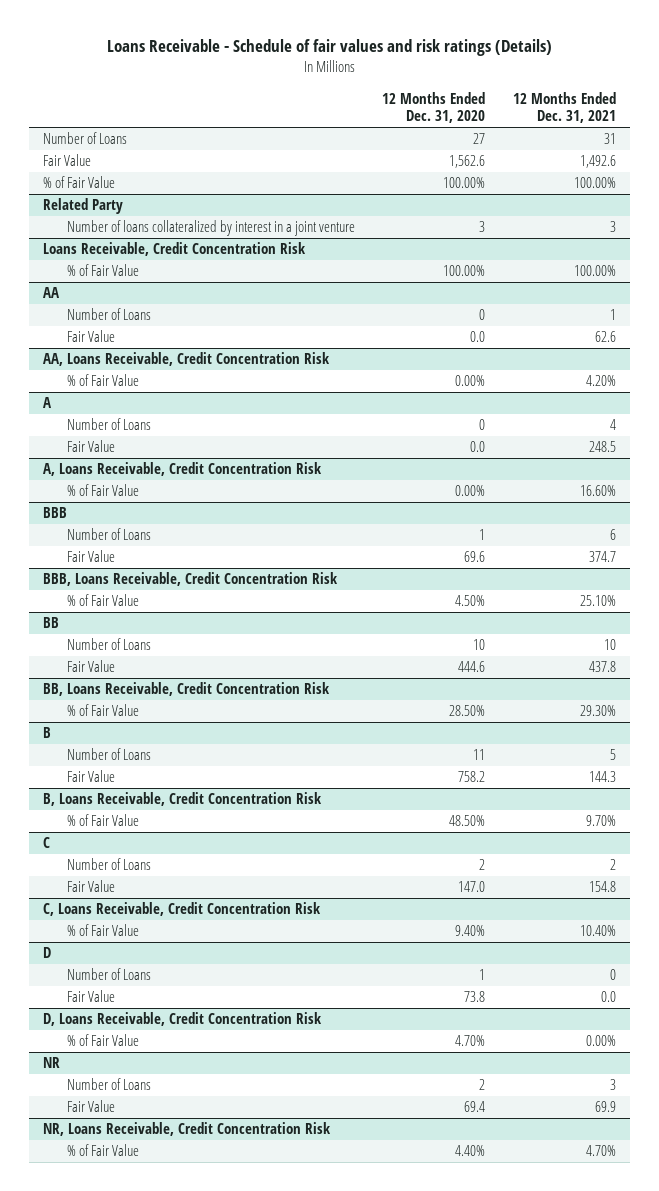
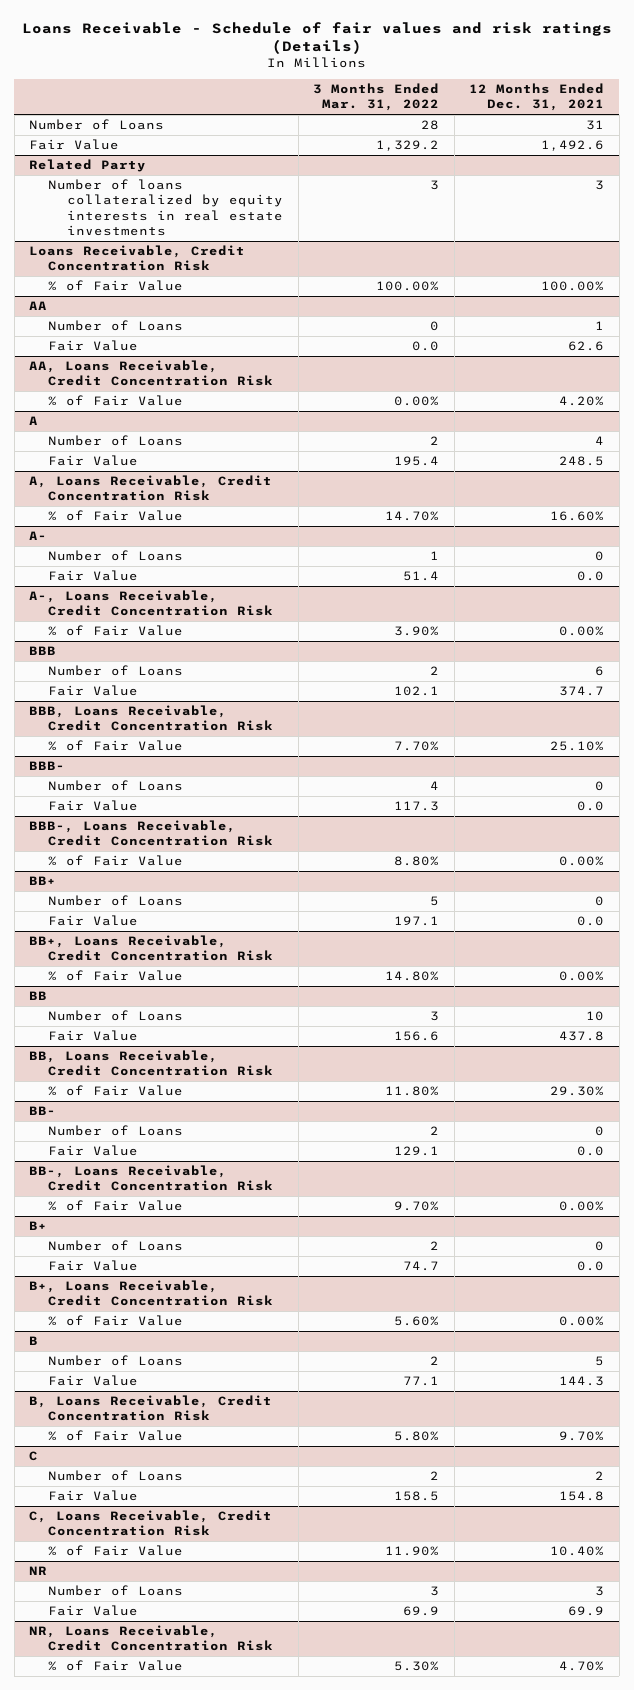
[382,91,486,124] 12 Months Ended Dec. 31, 2020 -> none
none -> [313,83,440,112] 3 Months Ended Mar. 31, 2022
[43,176,116,189] % of Fair Value -> none
[66,220,355,237] Number of loans collateralized by interest in a joint venture -> [48,179,284,236] Number of loans collateralized by equity interests in real estate investments
none -> [29,531,48,541] A-
none -> [48,550,184,562] Number of Loans
none -> [48,570,139,582] Fair Value
none -> [29,590,274,617] A-, Loans Receivable, Credit Concentration Risk
none -> [48,625,184,637] % of Fair Value
none -> [29,761,66,771] BBB-
none -> [48,780,184,792] Number of Loans
none -> [48,800,139,812] Fair Value
none -> [29,820,274,847] BBB-, Loans Receivable, Credit Concentration Risk
none -> [48,855,184,867] % of Fair Value
none -> [29,876,57,886] BB+
none -> [48,895,184,907] Number of Loans
none -> [48,915,139,927] Fair Value
none -> [29,935,274,962] BB+, Loans Receivable, Credit Concentration Risk
none -> [48,970,184,982] % of Fair Value
none -> [29,1106,57,1116] BB-
none -> [48,1125,184,1137] Number of Loans
none -> [48,1145,139,1157] Fair Value
none -> [29,1165,274,1192] BB-, Loans Receivable, Credit Concentration Risk
none -> [48,1200,184,1212] % of Fair Value
none -> [29,1221,48,1231] B+
none -> [48,1240,184,1252] Number of Loans
none -> [48,1260,139,1272] Fair Value
none -> [29,1280,274,1307] B+, Loans Receivable, Credit Concentration Risk
none -> [48,1315,184,1327] % of Fair Value
[43,947,52,959] D -> none
[66,968,151,981] Number of Loans -> none
[66,990,115,1003] Fair Value -> none
[43,1012,323,1027] D, Loans Receivable, Credit Concentration Risk -> none
[66,1034,139,1047] % of Fair Value -> none

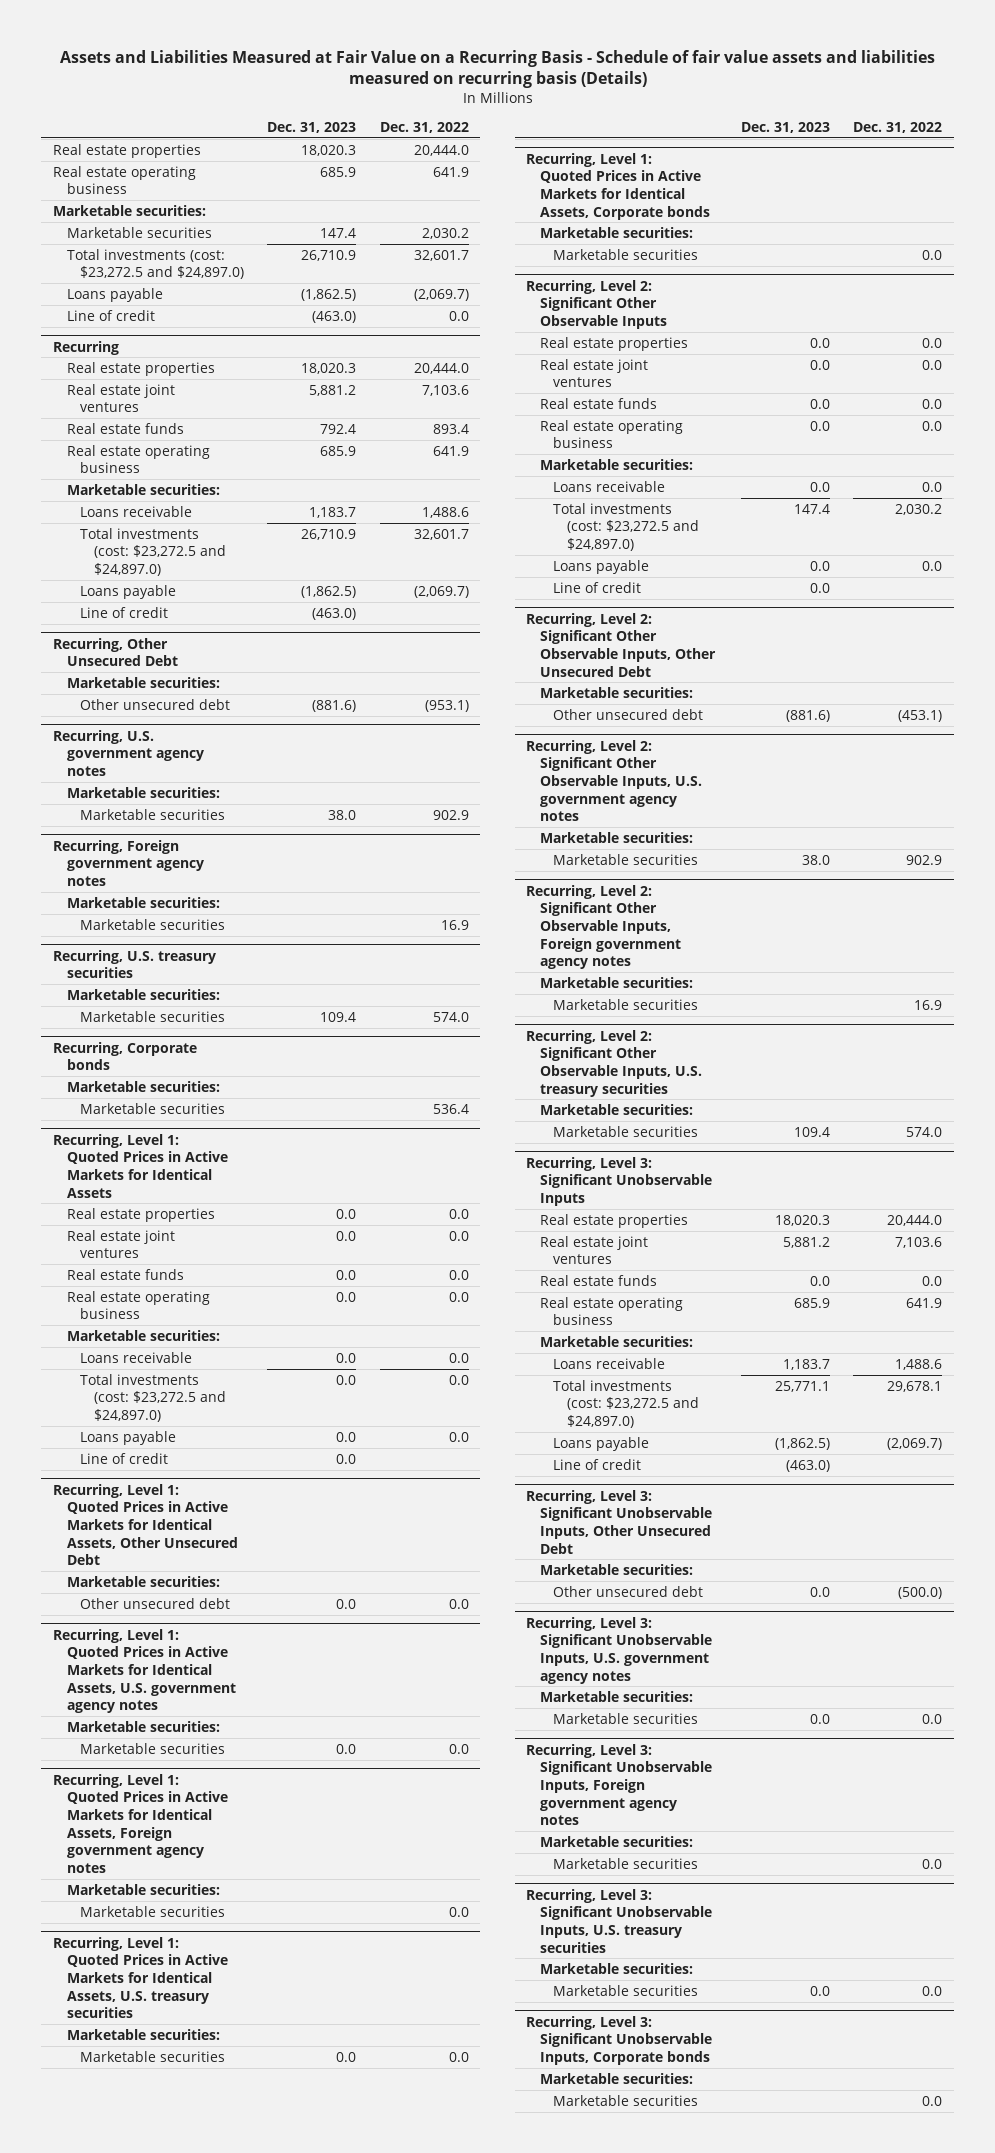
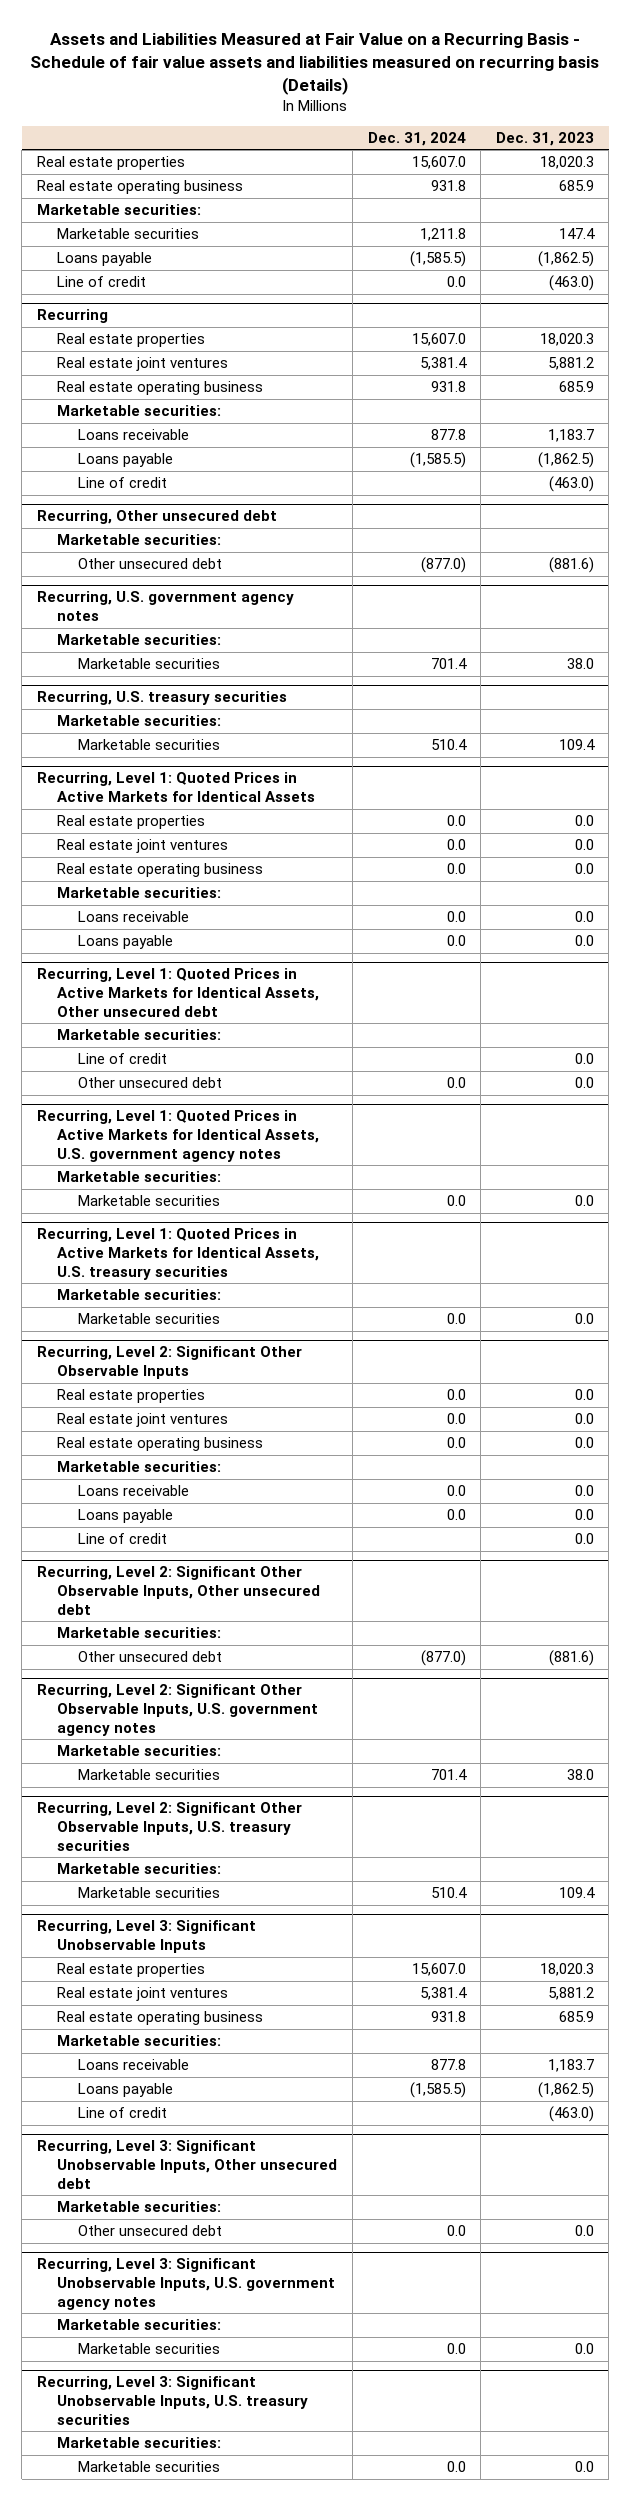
[379,121,469,133] Dec. 31, 2022 -> none
none -> [367,131,466,146] Dec. 31, 2024
[66,248,245,280] Total investments (cost: $23,272.5 and $24,897.0) -> none
[66,422,184,434] Real estate funds -> none
[80,527,226,577] Total investments (cost: $23,272.5 and $24,897.0) -> none
[53,637,178,667] Recurring, Other Unsecured Debt -> [36,510,277,525] Recurring, Other unsecured debt
[53,839,204,886] Recurring, Foreign government agency notes -> none
[66,896,220,908] Marketable securities: -> none
[80,918,226,930] Marketable securities -> none
[53,1041,198,1071] Recurring, Corporate bonds -> none
[66,1080,220,1092] Marketable securities: -> none
[80,1102,226,1114] Marketable securities -> none
[66,1268,184,1280] Real estate funds -> none
[80,1373,226,1423] Total investments (cost: $23,272.5 and $24,897.0) -> none
[80,1452,169,1464] Line of credit -> none
[53,1483,238,1566] Recurring, Level 1: Quoted Prices in Active Markets for Identical Assets, Other Unsecured Debt -> [36,968,320,1017] Recurring, Level 1: Quoted Prices in Active Markets for Identical Assets, Other unsecured debt
none -> [78,1053,168,1065] Line of credit
[53,1773,228,1873] Recurring, Level 1: Quoted Prices in Active Markets for Identical Assets, Foreign government agency notes -> none
[66,1883,220,1895] Marketable securities: -> none
[80,1905,226,1917] Marketable securities -> none
[526,152,710,220] Recurring, Level 1: Quoted Prices in Active Markets for Identical Assets, Corporate bonds -> none
[539,226,693,238] Marketable securities: -> none
[553,248,699,260] Marketable securities -> none
[539,397,657,409] Real estate funds -> none
[553,502,699,552] Total investments (cost: $23,272.5 and $24,897.0) -> none
[526,612,716,677] Recurring, Level 2: Significant Other Observable Inputs, Other Unsecured Debt -> [36,1566,321,1615] Recurring, Level 2: Significant Other Observable Inputs, Other unsecured debt
[526,884,681,970] Recurring, Level 2: Significant Other Observable Inputs, Foreign government agency notes -> none
[539,976,693,988] Marketable securities: -> none
[553,998,699,1010] Marketable securities -> none
[539,1274,657,1286] Real estate funds -> none
[553,1379,699,1429] Total investments (cost: $23,272.5 and $24,897.0) -> none
[526,1489,712,1554] Recurring, Level 3: Significant Unobservable Inputs, Other Unsecured Debt -> [36,2140,338,2189] Recurring, Level 3: Significant Unobservable Inputs, Other unsecured debt
[526,1743,712,1826] Recurring, Level 3: Significant Unobservable Inputs, Foreign government agency notes -> none
[539,1835,693,1847] Marketable securities: -> none
[553,1857,699,1869] Marketable securities -> none
[526,2015,712,2065] Recurring, Level 3: Significant Unobservable Inputs, Corporate bonds -> none
[539,2072,693,2084] Marketable securities: -> none
[553,2094,699,2106] Marketable securities -> none

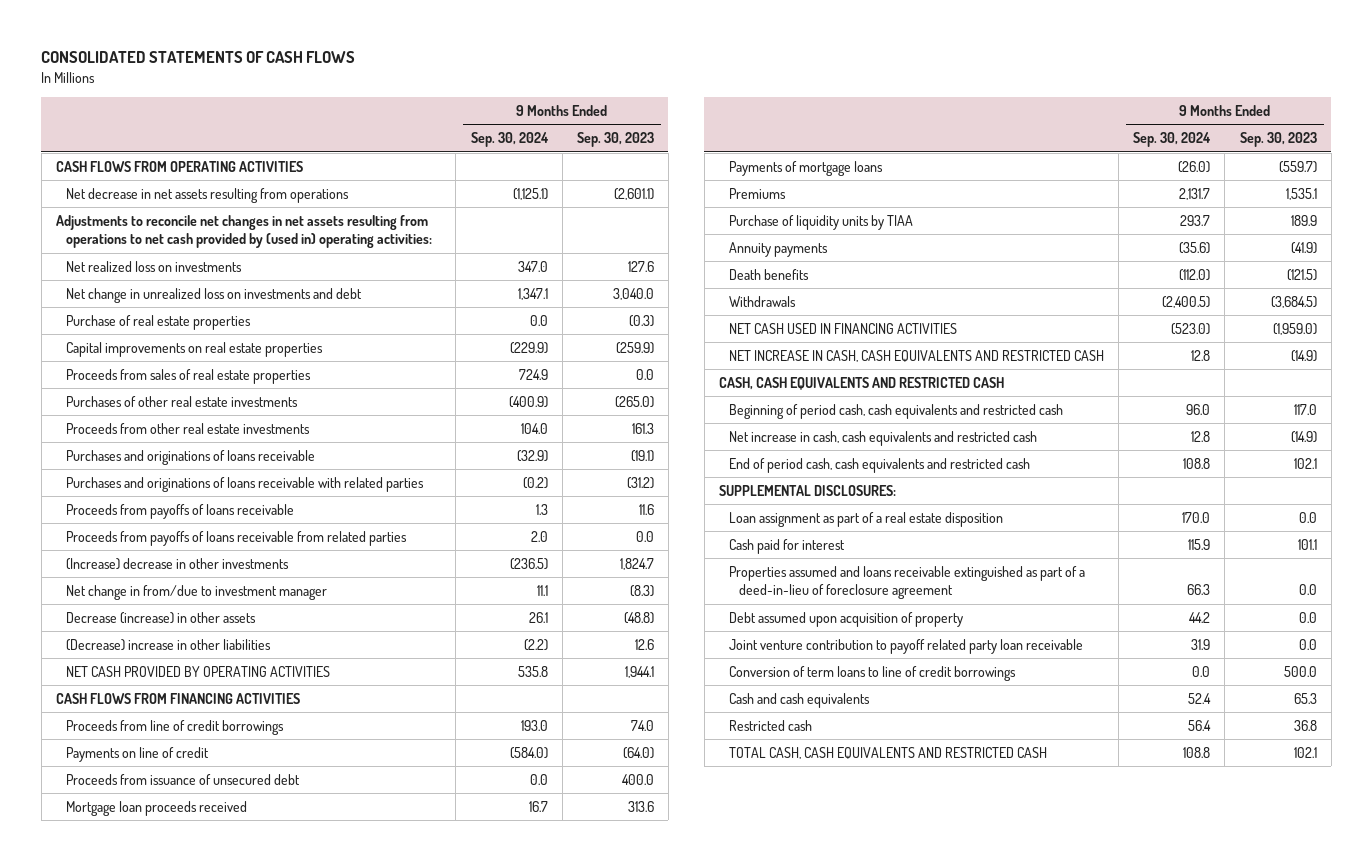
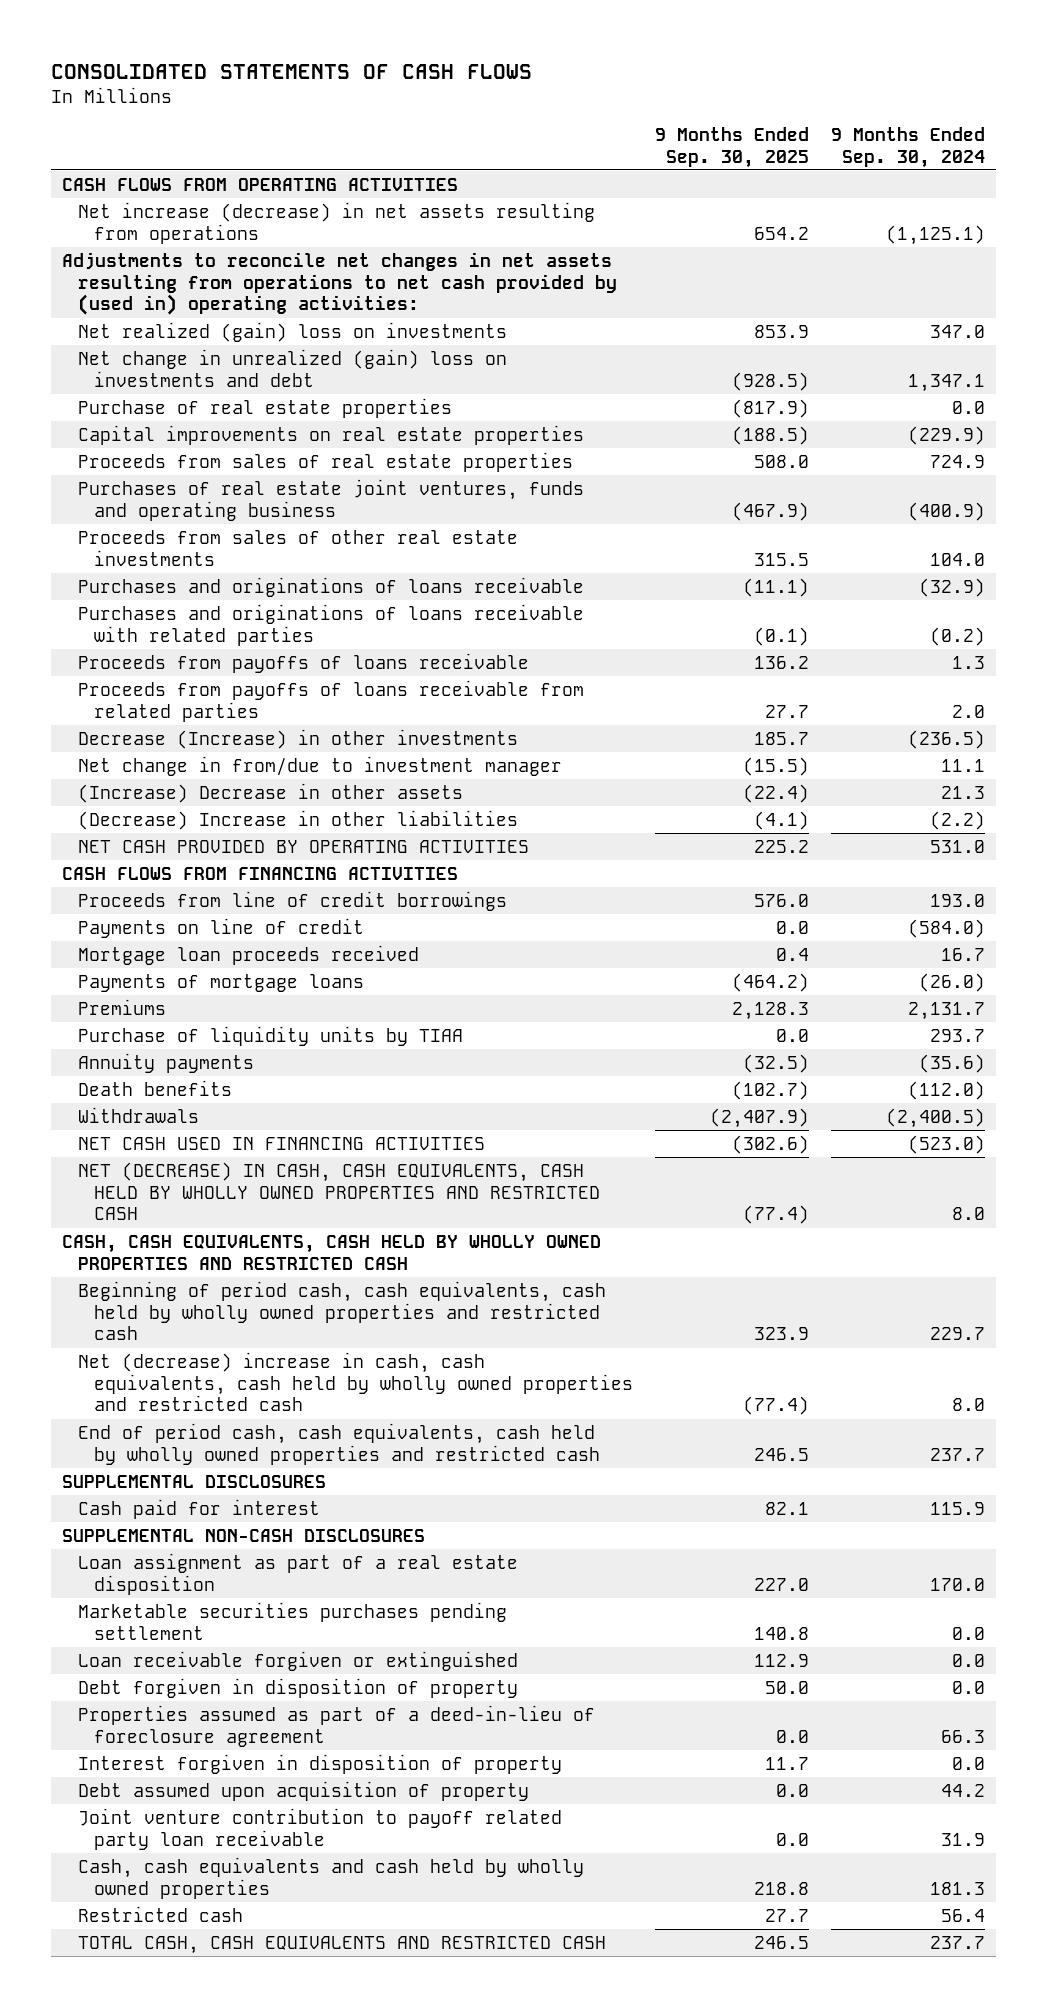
[576,132,654,148] Sep. 30, 2023 -> none
none -> [654,126,809,168] 9 Months Ended Sep. 30, 2025
[66,187,350,203] Net decrease in net assets resulting from operations -> [78,201,596,244] Net increase (decrease) in net assets resulting from operations
[66,260,243,272] Net realized loss on investments -> [78,321,508,342] Net realized (gain) loss on investments
[66,287,363,303] Net change in unrealized loss on investments and debt -> [78,348,508,387] Net change in unrealized (gain) loss on investments and debt
[66,395,299,407] Purchases of other real estate investments -> none
none -> [78,478,585,521] Purchases of real estate joint ventures, funds and operating business
[66,422,311,434] Proceeds from other real estate investments -> [78,529,519,566] Proceeds from sales of other real estate investments
[66,557,290,570] (Increase) decrease in other investments -> [78,728,519,749] Decrease (Increase) in other investments
[66,611,257,624] Decrease (increase) in other assets -> [78,782,464,803] (Increase) Decrease in other assets
[528,611,548,623] 26.1 -> [940,785,985,799] 21.3
[66,638,272,651] (Decrease) increase in other liabilities -> [78,809,519,830] (Decrease) Increase in other liabilities
[517,665,548,677] 535.8 -> [929,839,985,853] 531.0
[66,773,301,785] Proceeds from issuance of unsecured debt -> none
[729,349,1105,362] NET INCREASE IN CASH, CASH EQUIVALENTS AND RESTRICTED CASH -> [78,1161,601,1221] NET (DECREASE) IN CASH, CASH EQUIVALENTS, CASH HELD BY WHOLLY OWNED PROPERTIES AND RESTRICTED CASH
[1191,349,1211,361] 12.8 -> [951,1207,985,1221] 8.0
[718,376,1004,390] CASH, CASH EQUIVALENTS AND RESTRICTED CASH -> [62,1234,602,1270] CASH, CASH EQUIVALENTS, CASH HELD BY WHOLLY OWNED PROPERTIES AND RESTRICTED CASH
[729,403,1064,419] Beginning of period cash, cash equivalents and restricted cash -> [78,1280,607,1341] Beginning of period cash, cash equivalents, cash held by wholly owned properties and restricted cash
[1186,403,1211,415] 96.0 -> [929,1327,985,1341] 229.7
[729,430,1038,446] Net increase in cash, cash equivalents and restricted cash -> [78,1351,634,1412] Net (decrease) increase in cash, cash equivalents, cash held by wholly owned properties and restricted cash
[1191,430,1211,442] 12.8 -> [951,1398,985,1412] 8.0
[729,457,1031,473] End of period cash, cash equivalents and restricted cash -> [78,1422,601,1465] End of period cash, cash equivalents, cash held by wholly owned properties and restricted cash
[1183,457,1211,469] 108.8 -> [929,1447,985,1461] 237.7
[718,484,896,496] SUPPLEMENTAL DISCLOSURES: -> [62,1474,327,1488] SUPPLEMENTAL DISCLOSURES
none -> [62,1528,426,1542] SUPPLEMENTAL NON-CASH DISCLOSURES
[729,511,1004,527] Loan assignment as part of a real estate disposition -> [78,1552,519,1595] Loan assignment as part of a real estate disposition
none -> [78,1601,508,1640] Marketable securities purchases pending settlement
none -> [78,1650,519,1671] Loan receivable forgiven or extinguished
none -> [78,1677,519,1698] Debt forgiven in disposition of property
[729,565,1086,600] Properties assumed and loans receivable extinguished as part of a deed-in-lieu of foreclosure agreement -> [78,1704,596,1747] Properties assumed as part of a deed-in-lieu of foreclosure agreement
none -> [78,1753,563,1774] Interest forgiven in disposition of property
[729,665,1017,681] Conversion of term loans to line of credit borrowings -> none
[729,692,871,708] Cash and cash equivalents -> none
none -> [78,1856,585,1899] Cash, cash equivalents and cash held by wholly owned properties
[1183,746,1211,758] 108.8 -> [929,1935,985,1949] 237.7

